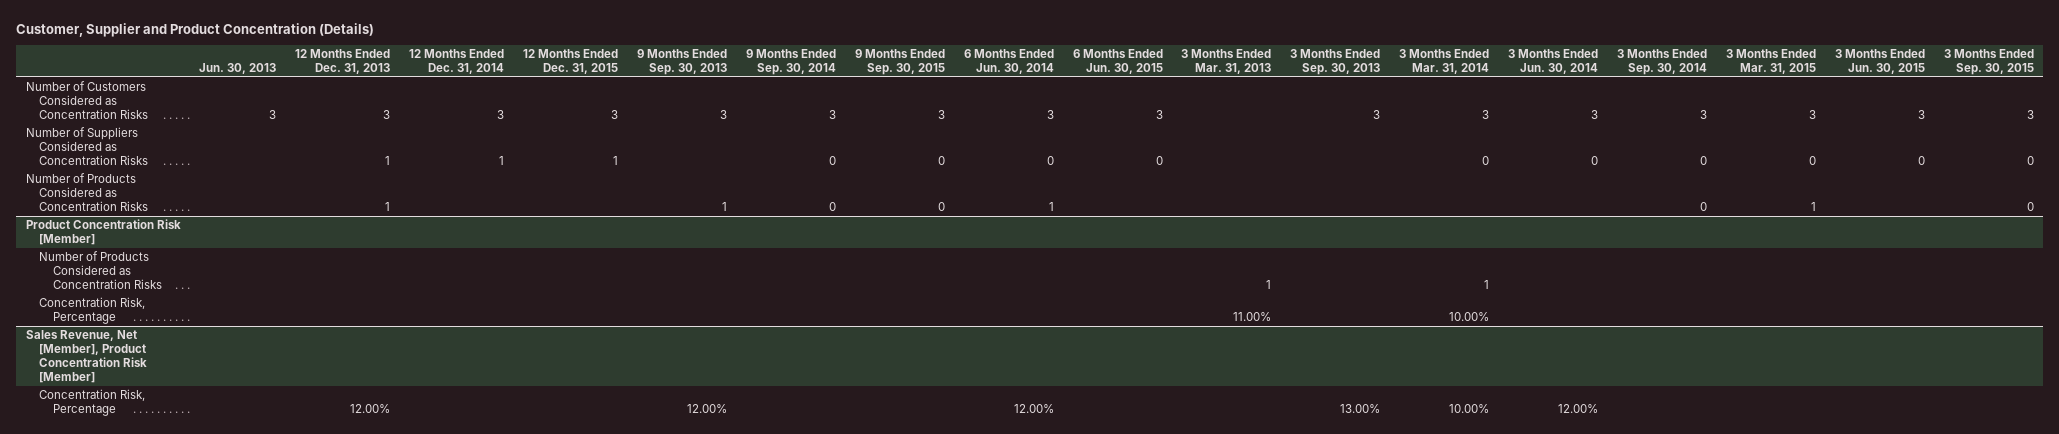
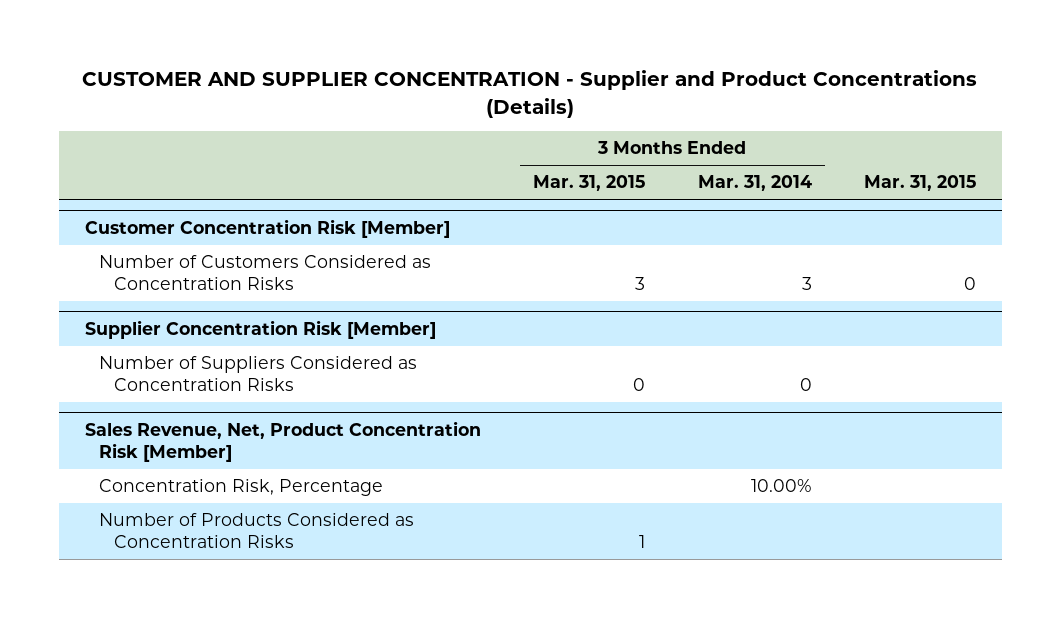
[16,22,375,37] Customer, Supplier and Product Concentration (Details) -> [82,70,978,118] CUSTOMER AND SUPPLIER CONCENTRATION - Supplier and Product Concentrations (Details)
[199,63,277,75] Jun. 30, 2013 -> none
[295,49,391,75] 12 Months Ended Dec. 31, 2013 -> none
[409,49,505,75] 12 Months Ended Dec. 31, 2014 -> none
[523,49,619,75] 12 Months Ended Dec. 31, 2015 -> none
[637,49,728,76] 9 Months Ended Sep. 30, 2013 -> none
[745,49,836,76] 9 Months Ended Sep. 30, 2014 -> none
[854,49,945,76] 9 Months Ended Sep. 30, 2015 -> none
[963,49,1054,75] 6 Months Ended Jun. 30, 2014 -> none
[1072,49,1163,75] 6 Months Ended Jun. 30, 2015 -> none
[1181,49,1272,75] 3 Months Ended Mar. 31, 2013 -> none
[1290,49,1381,76] 3 Months Ended Sep. 30, 2013 -> none
[1508,49,1599,75] 3 Months Ended Jun. 30, 2014 -> none
[1617,49,1708,76] 3 Months Ended Sep. 30, 2014 -> none
[1834,49,1925,75] 3 Months Ended Jun. 30, 2015 -> none
[1943,49,2034,76] 3 Months Ended Sep. 30, 2015 -> none
none -> [863,175,976,192] Mar. 31, 2015
none -> [85,219,451,239] Customer Concentration Risk [Member]
none -> [85,320,437,340] Supplier Concentration Risk [Member]
[25,173,149,212] Number of Products Considered as Concentration Risks -> none
[25,219,181,246] Product Concentration Risk [Member] -> none
[39,251,163,290] Number of Products Considered as Concentration Risks -> none
[39,297,146,325] Concentration Risk, Percentage -> none
[25,330,148,384] Sales Revenue, Net [Member], Product Concentration Risk [Member] -> [85,421,482,462] Sales Revenue, Net, Product Concentration Risk [Member]
none -> [99,513,415,548] Number of Products Considered as Concentration Risks

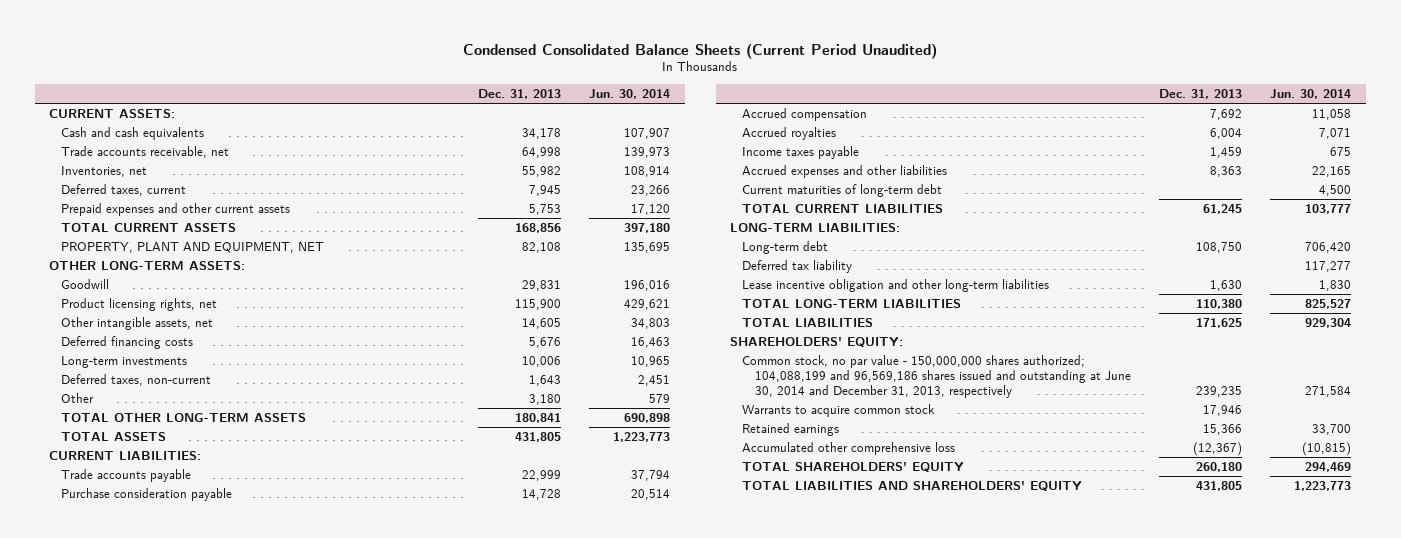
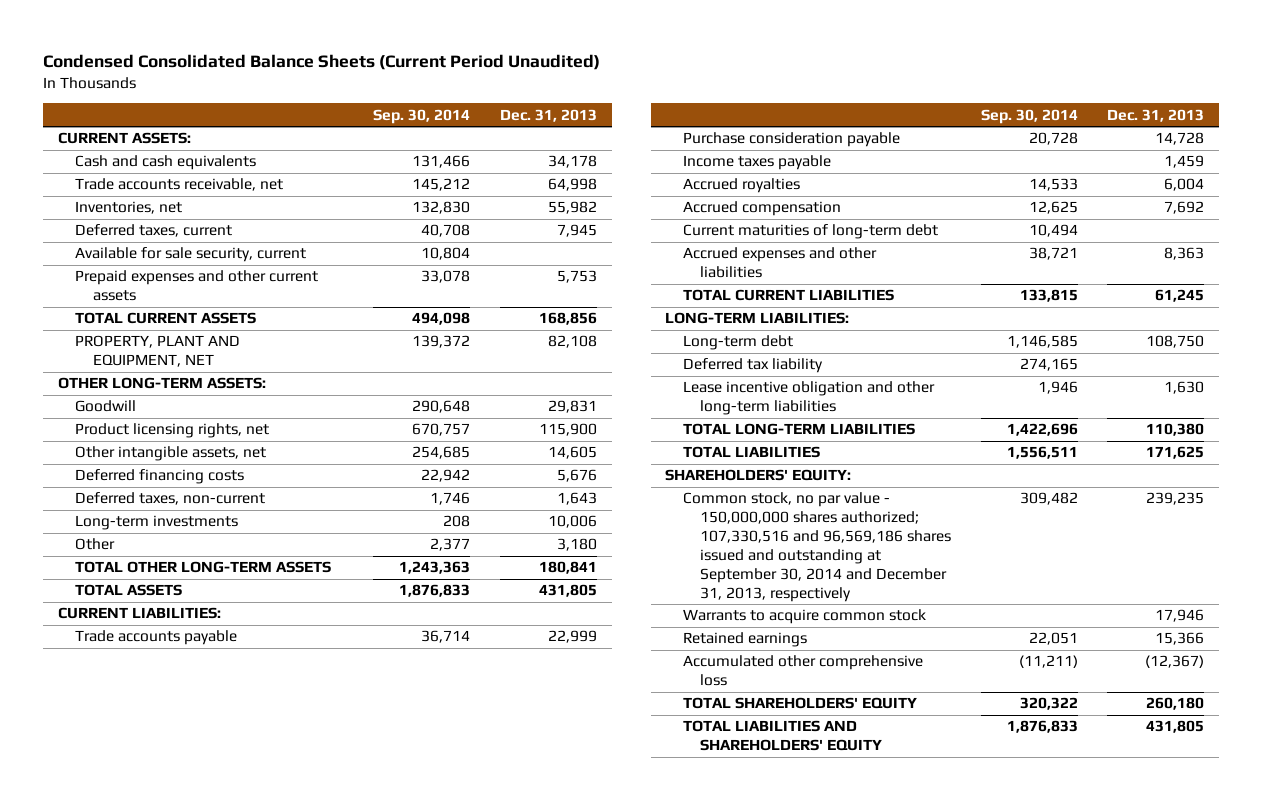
[589,89,671,100] Jun. 30, 2014 -> none
none -> [373,108,471,124] Sep. 30, 2014
none -> [75,247,307,263] Available for sale security, current
[61,355,188,368] Long-term investments -> [75,515,239,531] Long-term investments
[742,126,837,140] Accrued royalties -> [682,178,800,194] Accrued royalties
[742,107,868,121] Accrued compensation -> [682,201,841,217] Accrued compensation
[742,164,948,178] Accrued expenses and other liabilities -> [682,247,877,279] Accrued expenses and other liabilities
[742,354,1131,398] Common stock, no par value - 150,000,000 shares authorized; 104,088,199 and 96,569,186 shares issued and outstanding at June 30, 2014 and December 31, 2013, respectively -> [682,492,951,602] Common stock, no par value - 150,000,000 shares authorized; 107,330,516 and 96,569,186 shares issued and outstanding at September 30, 2014 and December 31, 2013, respectively

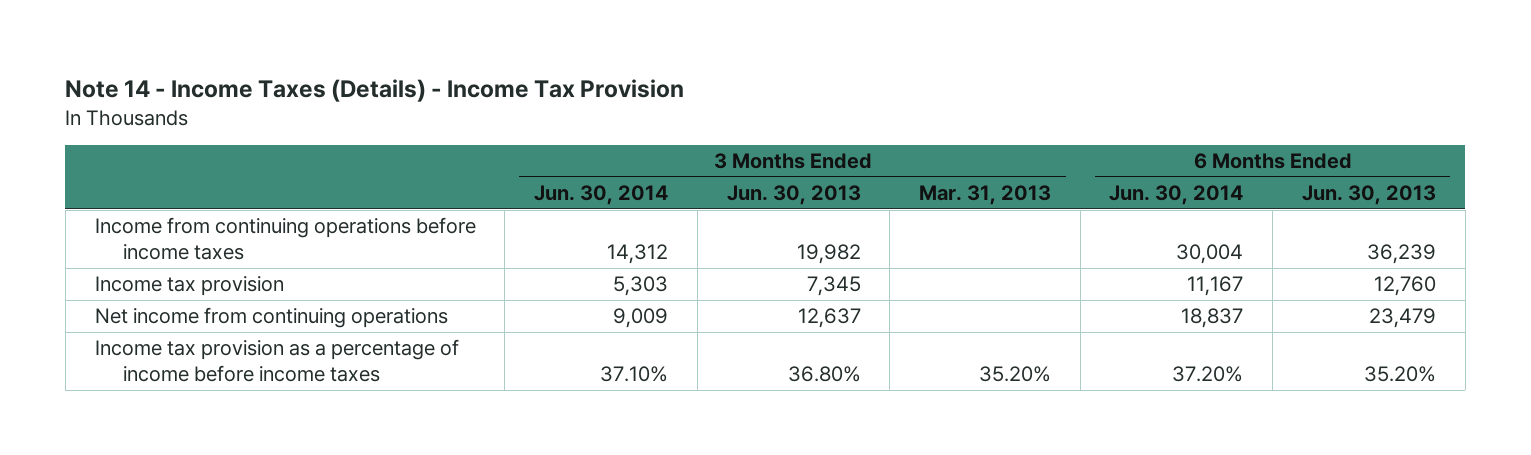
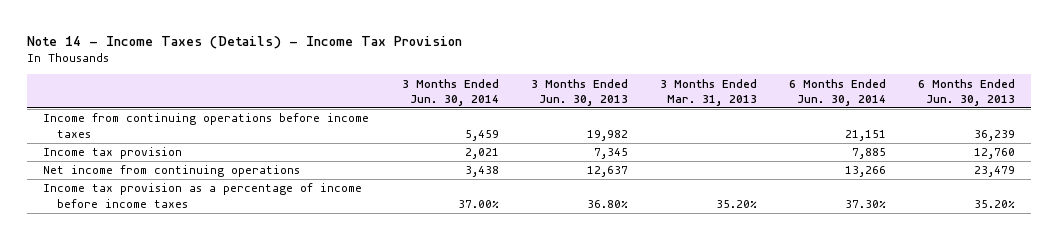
[607,244,669,265] 14,312 -> [464,129,499,141] 5,459
[1176,244,1244,265] 30,004 -> [845,129,887,141] 21,151
[613,276,669,297] 5,303 -> [464,148,499,160] 2,021
[1187,276,1244,297] 11,167 -> [852,148,887,160] 7,885
[613,308,669,329] 9,009 -> [464,166,499,178] 3,438
[1181,308,1244,329] 18,837 -> [845,166,887,178] 13,266
[600,366,669,383] 37.10% -> [457,199,499,208] 37.00%
[1172,366,1244,383] 37.20% -> [845,199,887,208] 37.30%

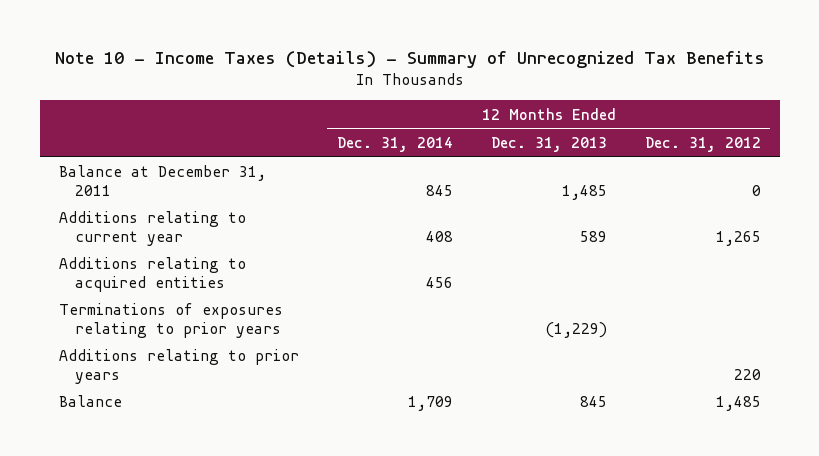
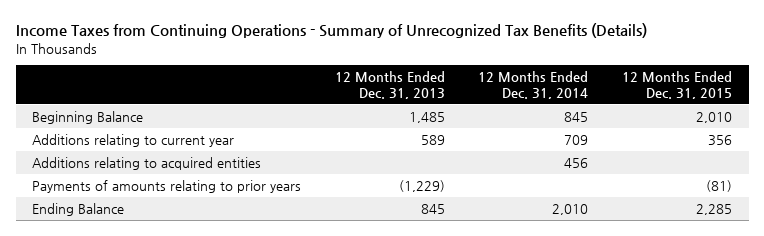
[54,50,765,68] Note 10 - Income Taxes (Details) - Summary of Unrecognized Tax Benefits -> [15,23,647,39] Income Taxes from Continuing Operations - Summary of Unrecognized Tax Benefits (Details)
[644,136,761,152] Dec. 31, 2012 -> none
none -> [621,71,732,99] 12 Months Ended Dec. 31, 2015
[58,165,266,196] Balance at December 31, 2011 -> [32,110,144,124] Beginning Balance
[425,230,453,242] 408 -> [564,134,589,145] 709
[58,349,299,384] Additions relating to prior years -> none
[58,303,283,338] Terminations of exposures relating to prior years -> [32,179,302,193] Payments of amounts relating to prior years
[58,395,122,408] Balance -> [32,202,125,216] Ending Balance
[407,396,453,412] 1,709 -> [552,203,589,215] 2,010

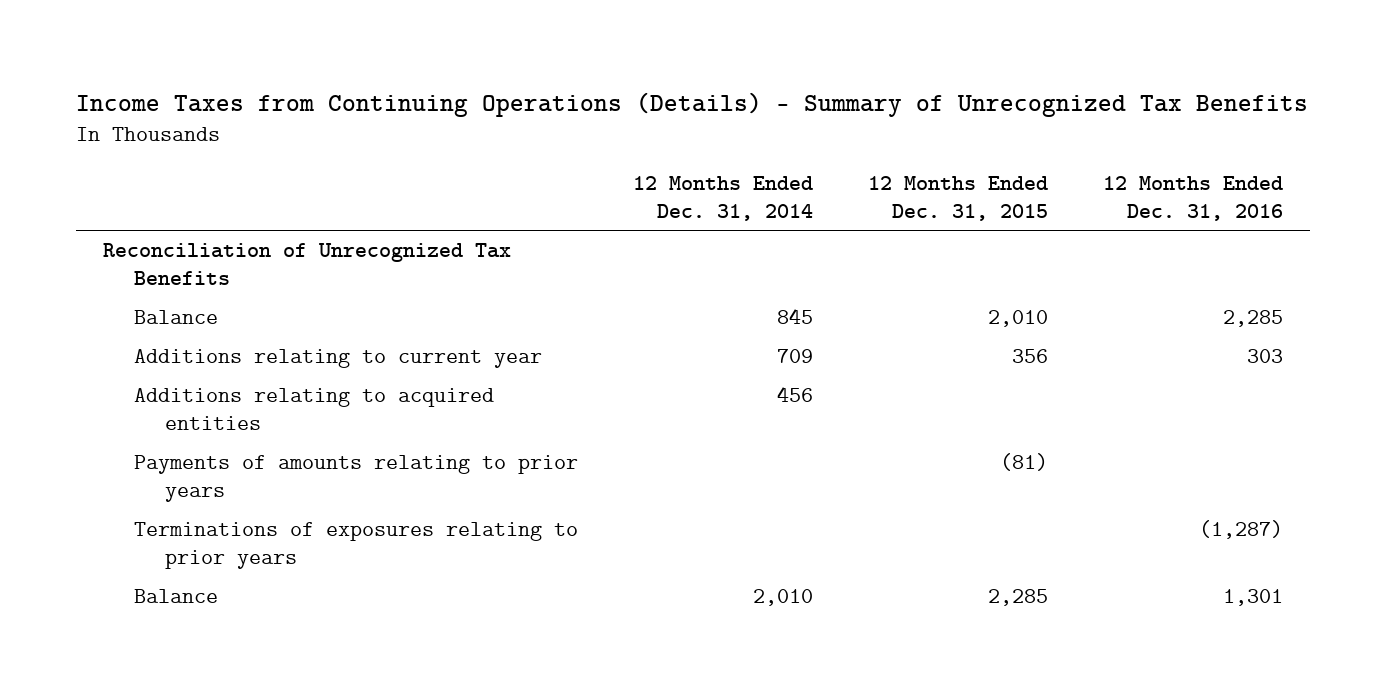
[15,23,647,39] Income Taxes from Continuing Operations - Summary of Unrecognized Tax Benefits (Details) -> [75,91,1308,117] Income Taxes from Continuing Operations (Details) - Summary of Unrecognized Tax Benefits
[334,71,445,99] 12 Months Ended Dec. 31, 2013 -> none
none -> [1102,175,1283,221] 12 Months Ended Dec. 31, 2016
none -> [103,243,512,286] Reconciliation of Unrecognized Tax Benefits
[32,110,144,124] Beginning Balance -> [134,310,219,325] Balance
none -> [134,522,579,570] Terminations of exposures relating to prior years
[32,202,125,216] Ending Balance -> [134,589,219,604] Balance

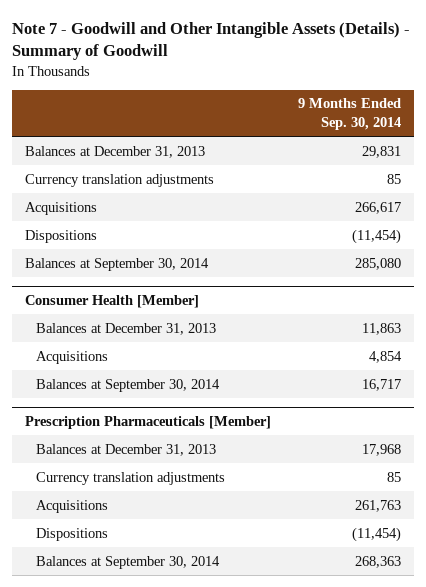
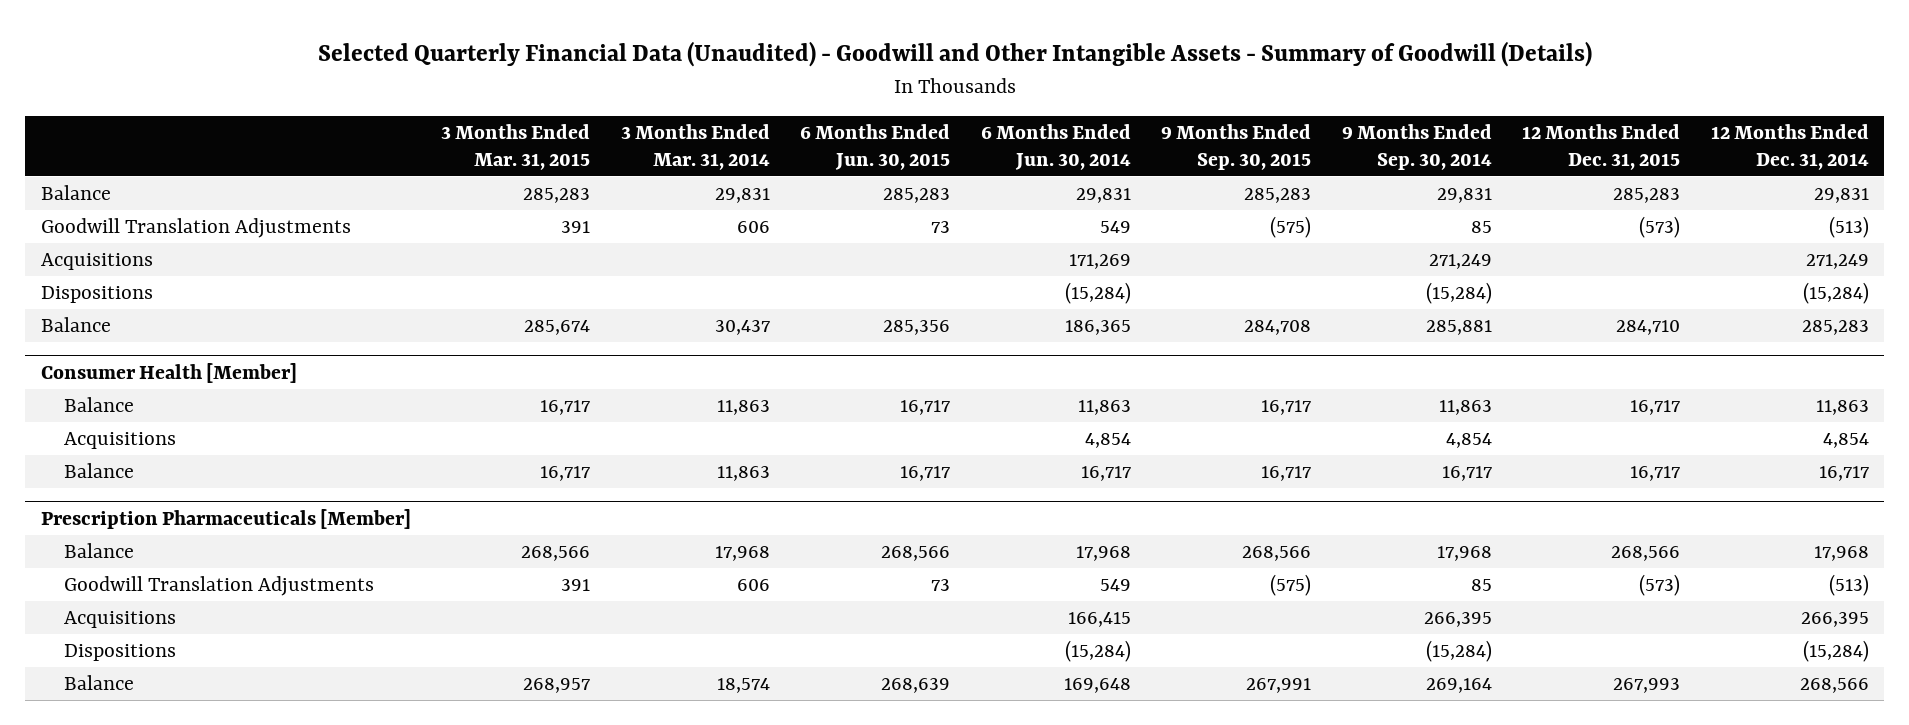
[11,22,410,61] Note 7 - Goodwill and Other Intangible Assets (Details) - Summary of Goodwill -> [317,41,1592,68] Selected Quarterly Financial Data (Unaudited) - Goodwill and Other Intangible Assets - Summary of Goodwill (Details)
none -> [441,124,591,170] 3 Months Ended Mar. 31, 2015
none -> [620,124,770,170] 3 Months Ended Mar. 31, 2014
none -> [800,124,951,170] 6 Months Ended Jun. 30, 2015
none -> [980,124,1131,170] 6 Months Ended Jun. 30, 2014
none -> [1161,124,1312,170] 9 Months Ended Sep. 30, 2015
none -> [1522,124,1681,170] 12 Months Ended Dec. 31, 2015
none -> [1710,124,1869,170] 12 Months Ended Dec. 31, 2014
[25,257,210,271] Balances at September 30, 2014 -> none
[25,145,206,158] Balances at December 31, 2013 -> [40,185,111,201] Balance
[25,173,215,187] Currency translation adjustments -> [40,218,351,239] Goodwill Translation Adjustments
[354,201,401,214] 266,617 -> [1428,254,1492,270] 271,249
[351,228,401,244] (11,454) -> [1425,282,1492,305] (15,284)
none -> [40,317,111,333] Balance
[36,322,217,335] Balances at December 31, 2013 -> [63,397,134,413] Balance
[36,378,221,392] Balances at September 30, 2014 -> [63,463,134,479] Balance
[36,555,221,569] Balances at September 30, 2014 -> none
[36,443,217,456] Balances at December 31, 2013 -> [63,543,134,559] Balance
[36,471,226,485] Currency translation adjustments -> [63,576,374,597] Goodwill Translation Adjustments
[354,499,401,512] 261,763 -> [1423,612,1492,628] 266,395
[351,526,401,542] (11,454) -> [1425,640,1492,663] (15,284)
none -> [63,675,134,691] Balance

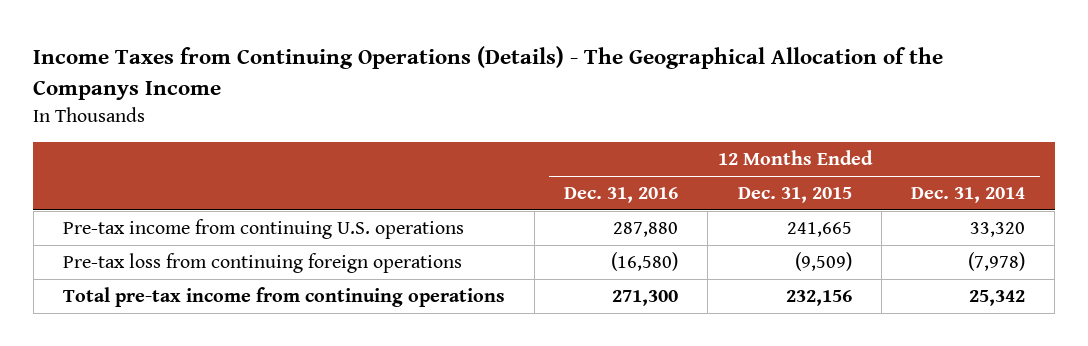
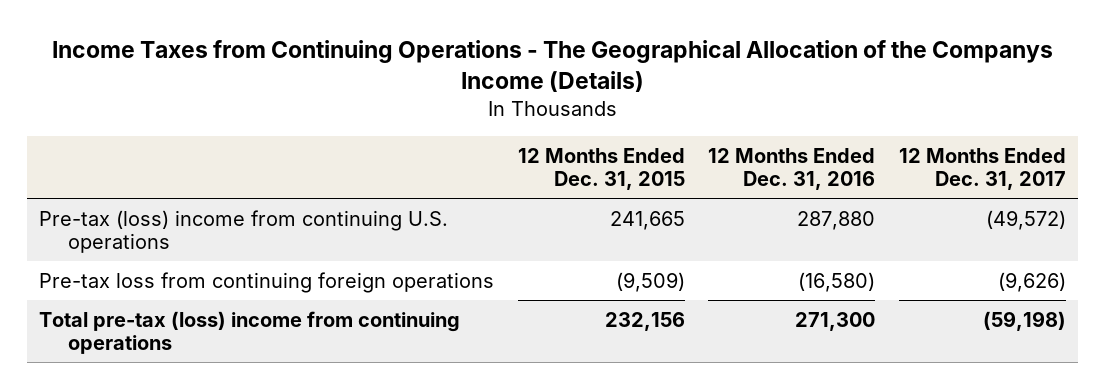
[33,46,944,101] Income Taxes from Continuing Operations (Details) - The Geographical Allocation of the Companys Income -> [51,40,1053,93] Income Taxes from Continuing Operations - The Geographical Allocation of the Companys Income (Details)
[910,187,1025,204] Dec. 31, 2014 -> none
none -> [898,148,1066,191] 12 Months Ended Dec. 31, 2017
[62,219,464,240] Pre-tax income from continuing U.S. operations -> [39,209,449,253] Pre-tax (loss) income from continuing U.S. operations
[62,287,505,308] Total pre-tax income from continuing operations -> [39,310,461,354] Total pre-tax (loss) income from continuing operations

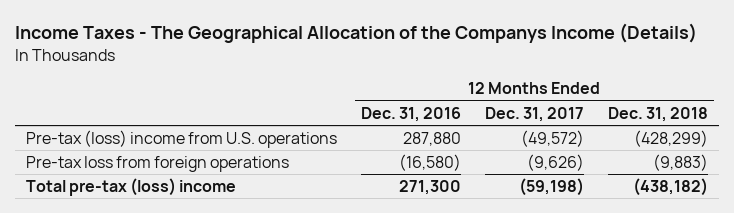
[51,40,1053,93] Income Taxes from Continuing Operations - The Geographical Allocation of the Companys Income (Details) -> [14,23,697,44] Income Taxes - The Geographical Allocation of the Companys Income (Details)
[517,148,685,191] 12 Months Ended Dec. 31, 2015 -> none
none -> [607,106,708,122] Dec. 31, 2018
[39,209,449,253] Pre-tax (loss) income from continuing U.S. operations -> [26,129,338,148] Pre-tax (loss) income from U.S. operations
[39,271,495,293] Pre-tax loss from continuing foreign operations -> [26,155,290,172] Pre-tax loss from foreign operations
[39,310,461,354] Total pre-tax (loss) income from continuing operations -> [26,177,237,196] Total pre-tax (loss) income

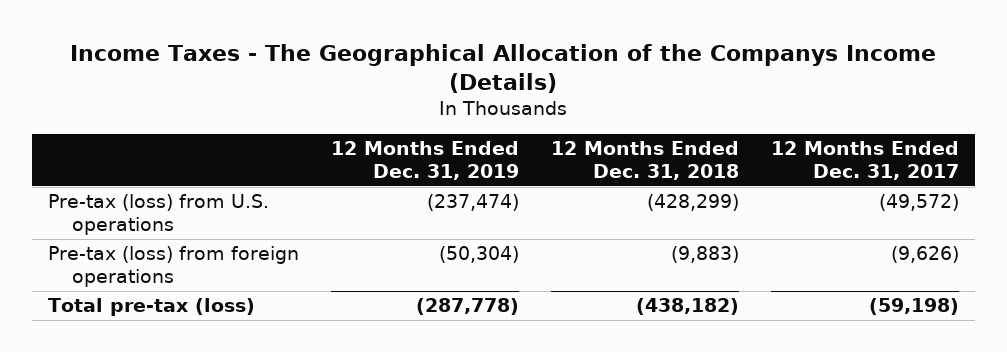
[361,106,462,122] Dec. 31, 2016 -> none
none -> [330,141,519,181] 12 Months Ended Dec. 31, 2019
[26,129,338,148] Pre-tax (loss) income from U.S. operations -> [47,194,269,236] Pre-tax (loss) from U.S. operations
[26,155,290,172] Pre-tax loss from foreign operations -> [47,246,299,288] Pre-tax (loss) from foreign operations
[26,177,237,196] Total pre-tax (loss) income -> [47,298,255,317] Total pre-tax (loss)

